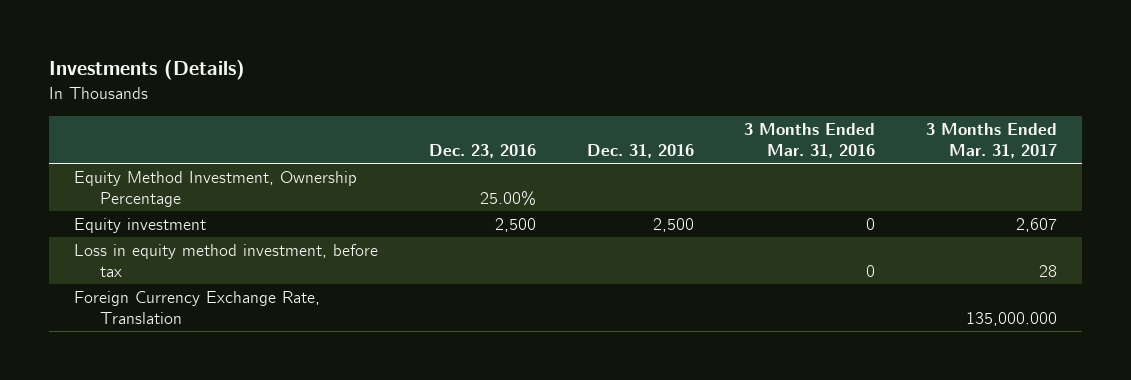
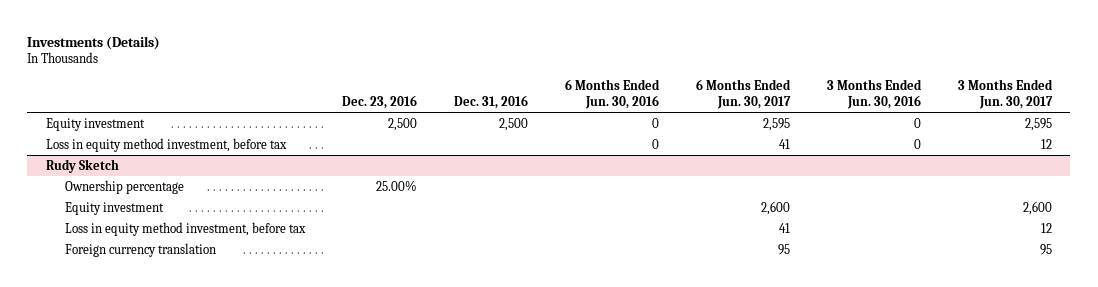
[744,122,876,159] 3 Months Ended Mar. 31, 2016 -> none
[925,122,1057,159] 3 Months Ended Mar. 31, 2017 -> none
none -> [565,79,661,110] 6 Months Ended Jun. 30, 2016
none -> [696,79,792,110] 6 Months Ended Jun. 30, 2017
none -> [826,79,922,110] 3 Months Ended Jun. 30, 2016
none -> [957,79,1053,110] 3 Months Ended Jun. 30, 2017
[74,170,358,208] Equity Method Investment, Ownership Percentage -> none
[74,290,321,325] Foreign Currency Exchange Rate, Translation -> none
none -> [45,158,119,173] Rudy Sketch
none -> [65,179,185,194] Ownership percentage
none -> [65,201,165,215] Equity investment
none -> [65,221,307,236] Loss in equity method investment, before tax
none -> [65,242,217,257] Foreign currency translation

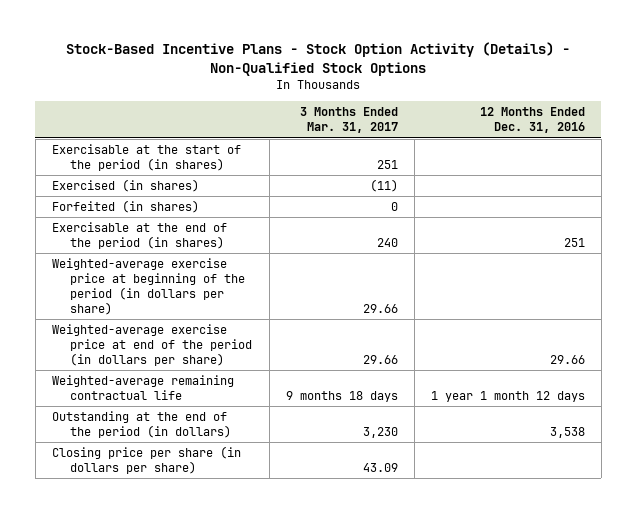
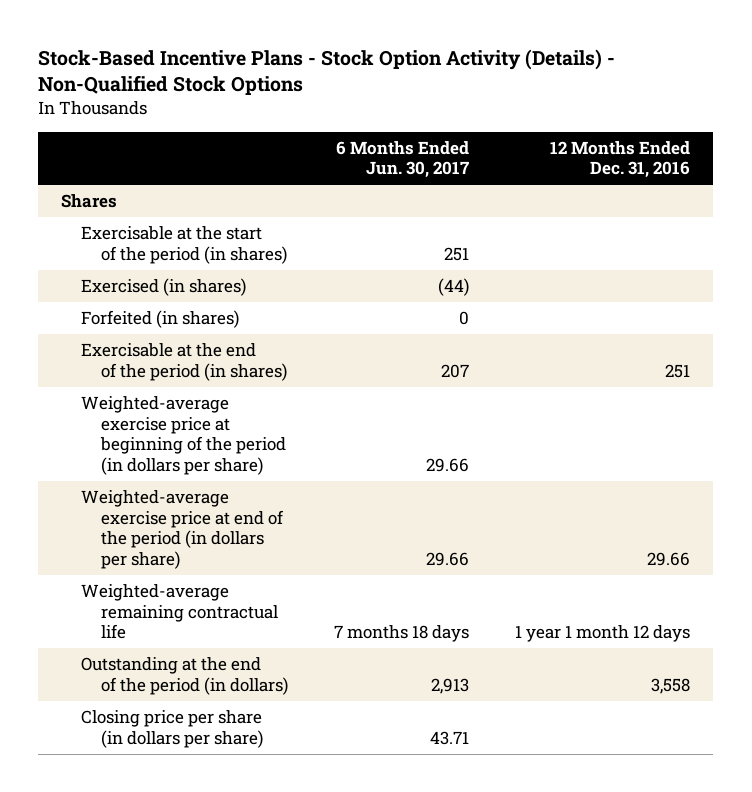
[299,107,398,134] 3 Months Ended Mar. 31, 2017 -> none
none -> [336,140,470,179] 6 Months Ended Jun. 30, 2017
none -> [61,194,118,209] Shares
[549,427,585,439] 3,538 -> [651,677,691,694] 3,558

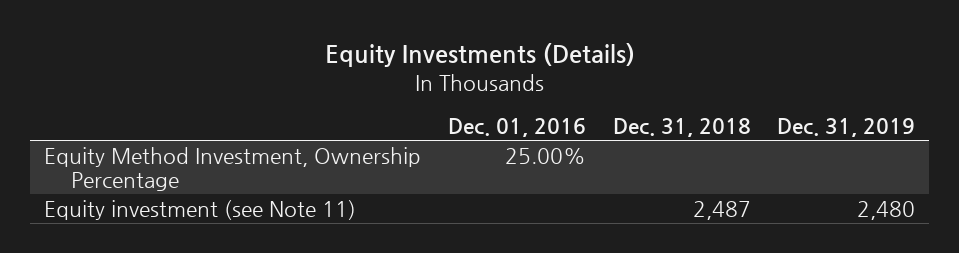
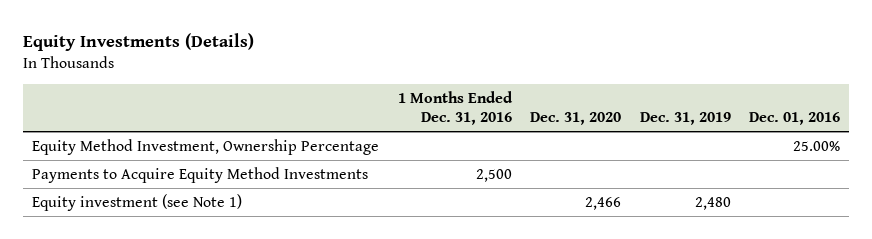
[612,117,751,137] Dec. 31, 2018 -> none
none -> [397,90,513,125] 1 Months Ended Dec. 31, 2016
none -> [530,111,622,125] Dec. 31, 2020
none -> [32,167,369,184] Payments to Acquire Equity Method Investments
[43,199,356,220] Equity investment (see Note 11) -> [32,194,243,212] Equity investment (see Note 1)

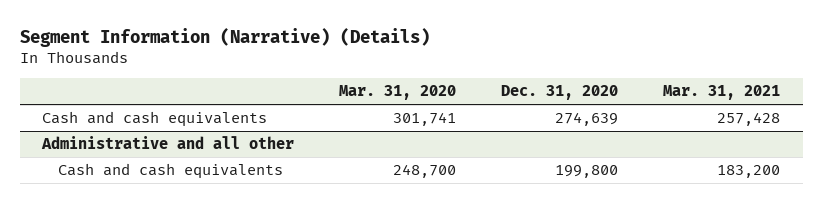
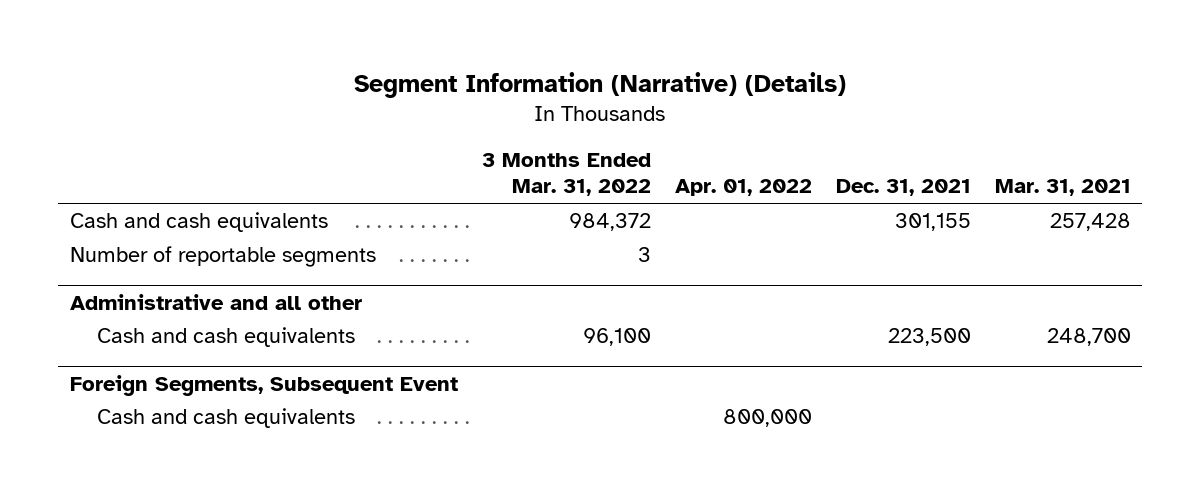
[339,85,457,101] Mar. 31, 2020 -> none
[501,85,619,101] Dec. 31, 2020 -> none
none -> [481,153,651,197] 3 Months Ended Mar. 31, 2022
none -> [674,179,812,197] Apr. 01, 2022
none -> [835,179,971,197] Dec. 31, 2021
none -> [69,246,376,268] Number of reportable segments
[717,165,781,179] 183,200 -> [1046,328,1131,347] 248,700
none -> [69,374,458,396] Foreign Segments, Subsequent Event
none -> [97,408,356,429] Cash and cash equivalents

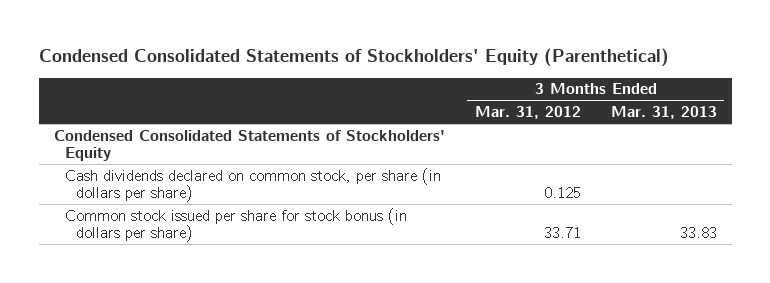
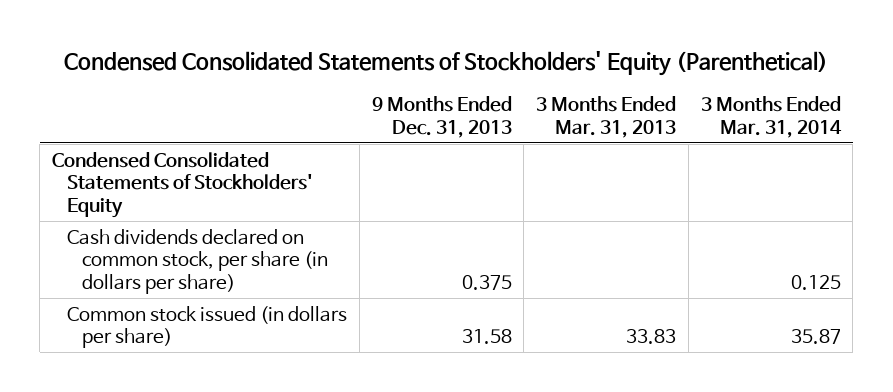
[474,105,581,119] Mar. 31, 2012 -> none
none -> [371,95,512,138] 9 Months Ended Dec. 31, 2013
none -> [700,95,842,138] 3 Months Ended Mar. 31, 2014
[64,207,407,243] Common stock issued per share for stock bonus (in dollars per share) -> [67,305,348,349] Common stock issued (in dollars per share)

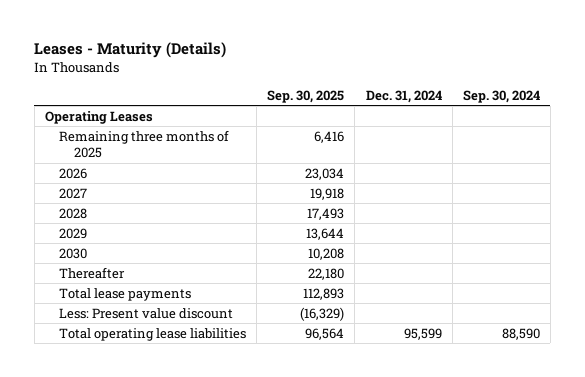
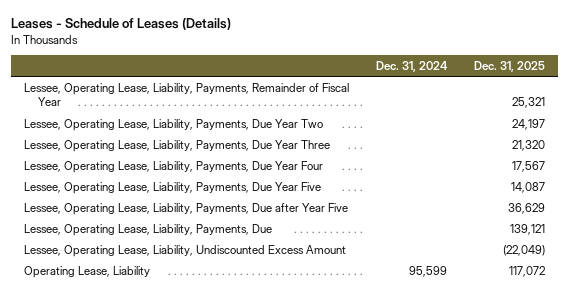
[34,42,227,59] Leases - Maturity (Details) -> [10,18,231,31] Leases - Schedule of Leases (Details)
[267,89,345,103] Sep. 30, 2025 -> none
[462,89,540,103] Sep. 30, 2024 -> none
none -> [473,60,545,72] Dec. 31, 2025
[44,110,153,124] Operating Leases -> none
[59,129,230,159] Remaining three months of 2025 -> none
[59,167,88,179] 2026 -> [24,82,350,107] Lessee, Operating Lease, Liability, Payments, Remainder of Fiscal Year
[59,187,88,199] 2027 -> [24,118,324,131] Lessee, Operating Lease, Liability, Payments, Due Year Two
[59,207,88,219] 2028 -> [24,139,331,152] Lessee, Operating Lease, Liability, Payments, Due Year Three
[59,227,88,239] 2029 -> [24,160,324,173] Lessee, Operating Lease, Liability, Payments, Due Year Four
[59,247,88,259] 2030 -> [24,181,322,194] Lessee, Operating Lease, Liability, Payments, Due Year Five
[59,266,126,279] Thereafter -> [24,202,349,215] Lessee, Operating Lease, Liability, Payments, Due after Year Five
[59,287,192,301] Total lease payments -> [24,223,273,236] Lessee, Operating Lease, Liability, Payments, Due
[59,307,234,319] Less: Present value discount -> [24,244,347,257] Lessee, Operating Lease, Liability, Undiscounted Excess Amount
[59,327,247,341] Total operating lease liabilities -> [24,265,151,278] Operating Lease, Liability

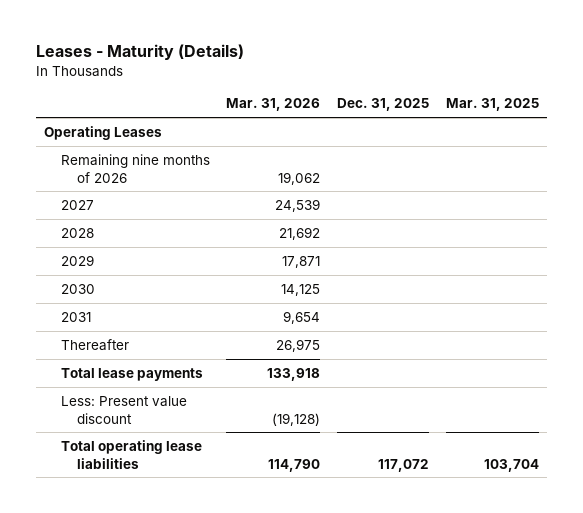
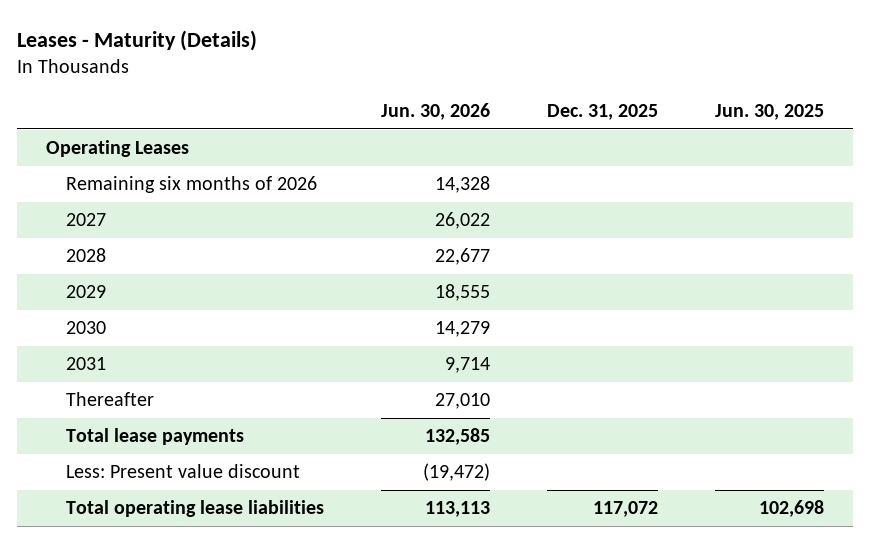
[226,98,321,112] Mar. 31, 2026 -> none
[445,98,539,112] Mar. 31, 2025 -> none
none -> [380,102,490,120] Jun. 30, 2026
none -> [715,103,825,120] Jun. 30, 2025
[60,153,210,183] Remaining nine months of 2026 -> [65,176,317,194] Remaining six months of 2026

